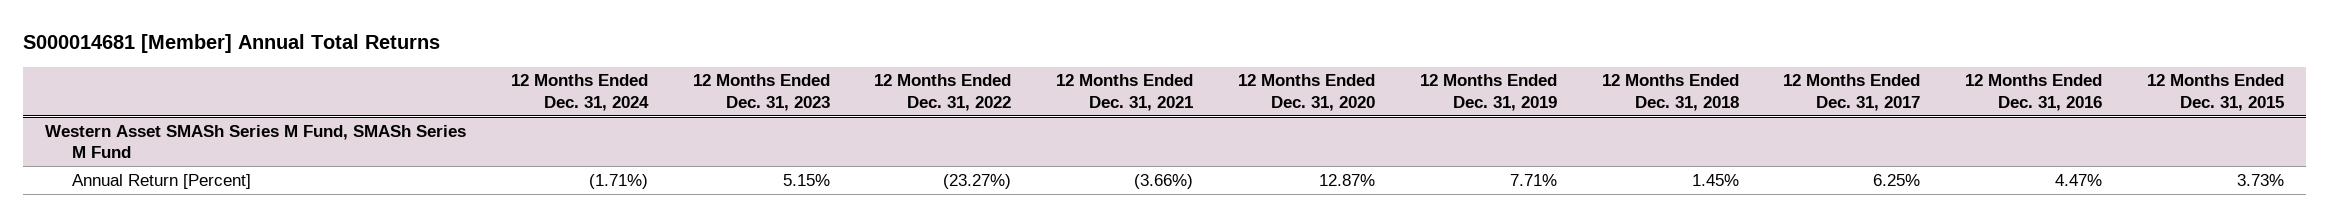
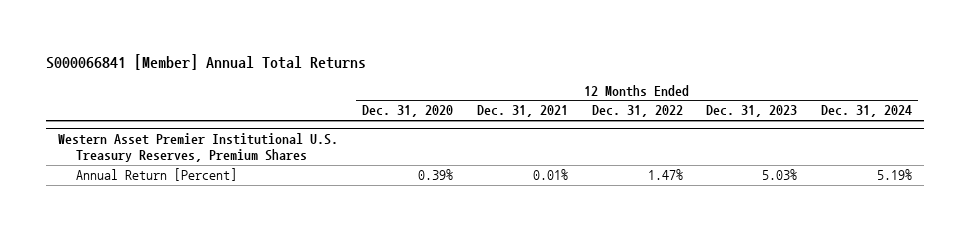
[22,34,440,54] S000014681 [Member] Annual Total Returns -> [45,53,366,70] S000066841 [Member] Annual Total Returns
[1419,74,1557,111] 12 Months Ended Dec. 31, 2019 -> none
[1601,74,1739,111] 12 Months Ended Dec. 31, 2018 -> none
[1783,74,1921,111] 12 Months Ended Dec. 31, 2017 -> none
[1965,74,2103,111] 12 Months Ended Dec. 31, 2016 -> none
[2147,74,2285,111] 12 Months Ended Dec. 31, 2015 -> none
[45,124,467,159] Western Asset SMASh Series M Fund, SMASh Series M Fund -> none
none -> [57,133,338,162] Western Asset Premier Institutional U.S. Treasury Reserves, Premium Shares
[588,173,648,189] (1.71%) -> [877,169,913,181] 5.19%
[782,173,830,186] 5.15% -> [762,169,798,181] 5.03%
[943,173,1012,189] (23.27%) -> [647,169,683,181] 1.47%
[1134,173,1194,189] (3.66%) -> [532,169,568,181] 0.01%
[1319,173,1376,186] 12.87% -> [417,169,453,181] 0.39%

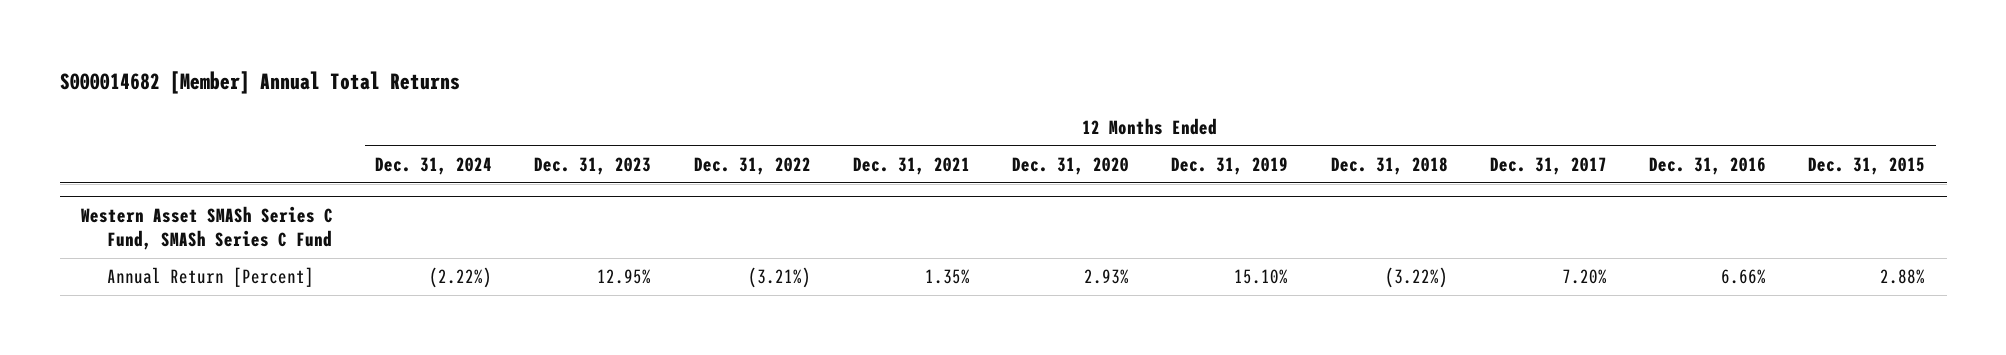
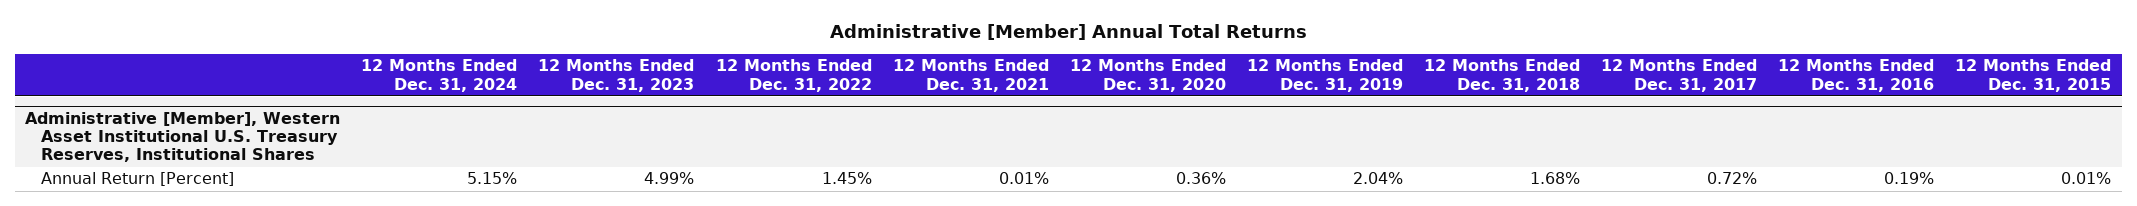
[59,71,460,95] S000014682 [Member] Annual Total Returns -> [830,24,1308,41] Administrative [Member] Annual Total Returns
[80,205,333,251] Western Asset SMASh Series C Fund, SMASh Series C Fund -> none
none -> [25,111,341,163] Administrative [Member], Western Asset Institutional U.S. Treasury Reserves, Institutional Shares
[429,267,493,289] (2.22%) -> [467,172,518,185] 5.15%
[597,269,652,285] 12.95% -> [644,172,695,185] 4.99%
[747,267,811,289] (3.21%) -> [821,172,872,185] 1.45%
[924,269,970,285] 1.35% -> [998,172,1049,185] 0.01%
[1084,269,1130,285] 2.93% -> [1175,172,1226,185] 0.36%
[1234,269,1289,285] 15.10% -> [1352,172,1403,185] 2.04%
[1384,267,1448,289] (3.22%) -> [1530,172,1581,185] 1.68%
[1561,269,1607,285] 7.20% -> [1707,172,1758,185] 0.72%
[1721,269,1767,285] 6.66% -> [1884,172,1935,185] 0.19%
[1880,269,1926,285] 2.88% -> [2061,172,2112,185] 0.01%

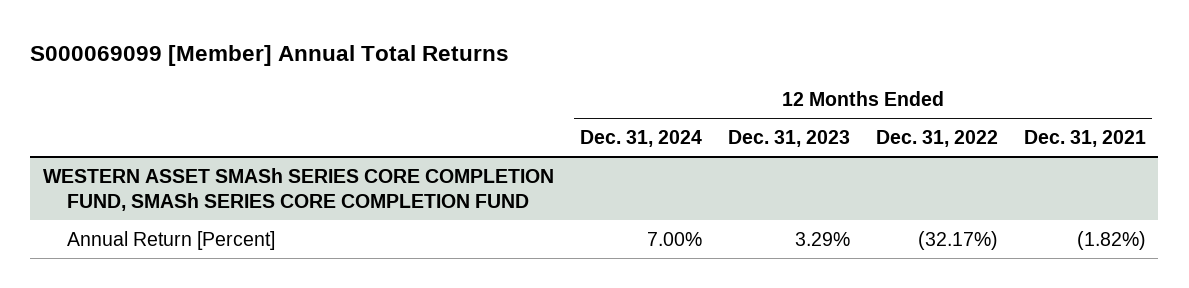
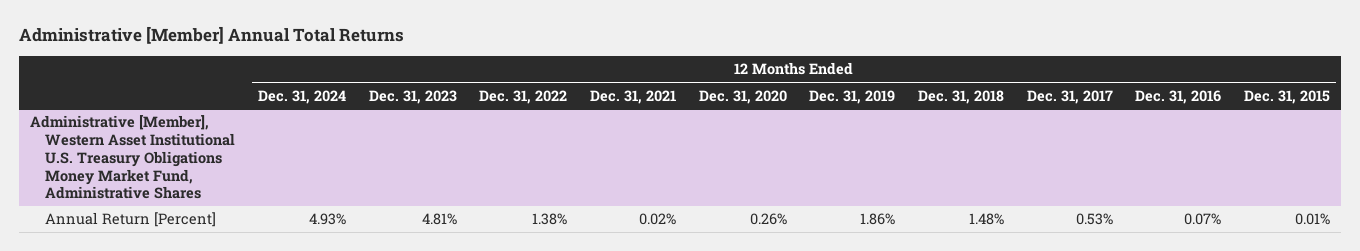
[30,44,510,66] S000069099 [Member] Annual Total Returns -> [18,26,404,45] Administrative [Member] Annual Total Returns
none -> [698,89,787,104] Dec. 31, 2020
none -> [809,89,896,104] Dec. 31, 2019
none -> [917,89,1004,104] Dec. 31, 2018
none -> [1026,89,1113,104] Dec. 31, 2017
none -> [1135,89,1222,104] Dec. 31, 2016
none -> [1243,89,1330,104] Dec. 31, 2015
[43,167,555,211] WESTERN ASSET SMASh SERIES CORE COMPLETION FUND, SMASh SERIES CORE COMPLETION FUND -> none
none -> [30,115,236,200] Administrative [Member], Western Asset Institutional U.S. Treasury Obligations Money Market Fund, Administrative Shares
[647,231,703,246] 7.00% -> [308,213,346,226] 4.93%
[794,231,850,246] 3.29% -> [421,213,457,226] 4.81%
[917,230,998,250] (32.17%) -> [532,213,568,226] 1.38%
[1076,230,1146,250] (1.82%) -> [638,213,676,226] 0.02%

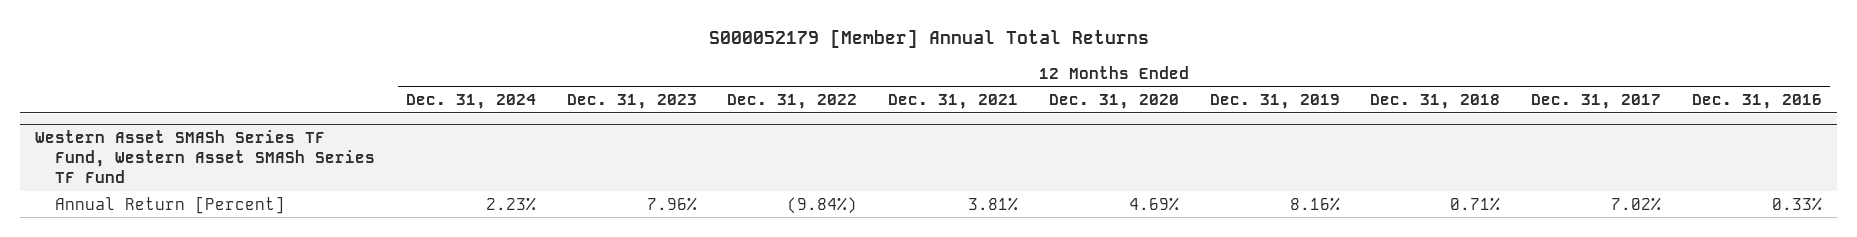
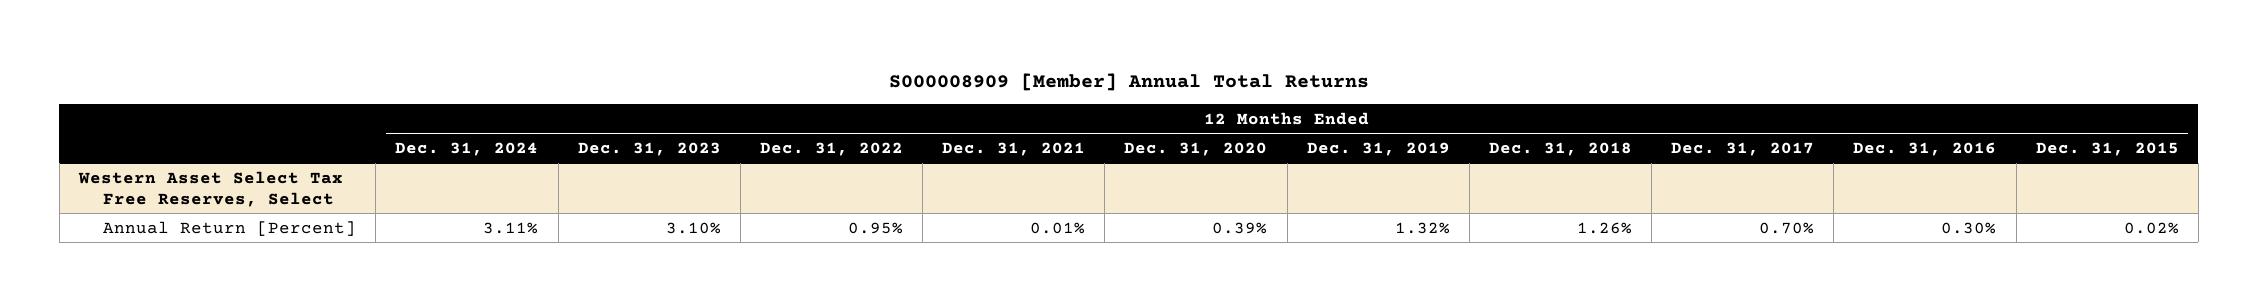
[708,29,1149,49] S000052179 [Member] Annual Total Returns -> [888,72,1369,91] S000008909 [Member] Annual Total Returns
none -> [2035,141,2179,156] Dec. 31, 2015
[35,129,375,184] Western Asset SMASh Series TF Fund, Western Asset SMASh Series TF Fund -> none
none -> [78,170,344,207] Western Asset Select Tax Free Reserves, Select
[485,196,536,211] 2.23% -> [483,221,539,234] 3.11%
[646,196,697,211] 7.96% -> [665,221,721,234] 3.10%
[787,196,858,214] (9.84%) -> [847,221,903,234] 0.95%
[968,196,1019,211] 3.81% -> [1030,221,1086,234] 0.01%
[1128,196,1179,211] 4.69% -> [1212,221,1268,234] 0.39%
[1289,196,1340,211] 8.16% -> [1394,221,1450,234] 1.32%
[1450,196,1501,211] 0.71% -> [1576,221,1632,234] 1.26%
[1611,196,1662,211] 7.02% -> [1759,221,1815,234] 0.70%
[1772,196,1823,211] 0.33% -> [1941,221,1997,234] 0.30%

